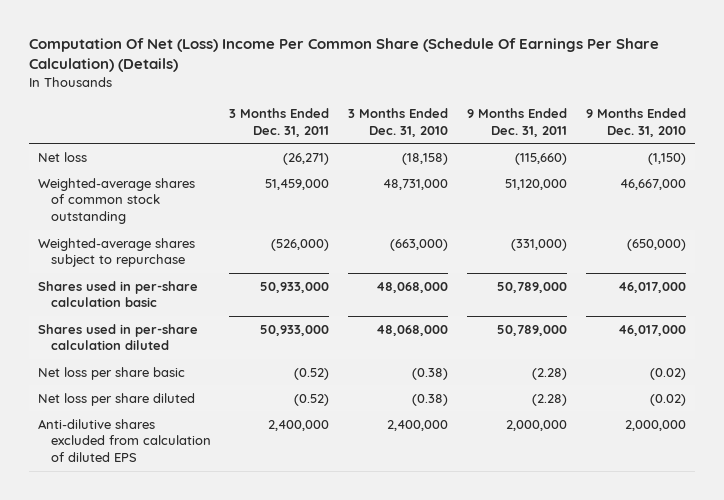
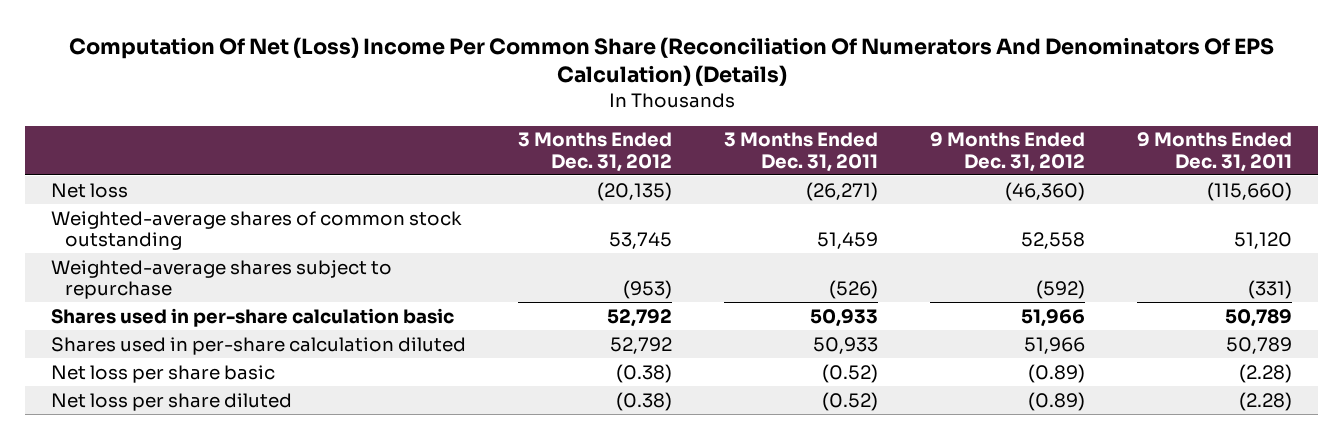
[28,38,659,73] Computation Of Net (Loss) Income Per Common Share (Schedule Of Earnings Per Share Calculation) (Details) -> [68,36,1274,87] Computation Of Net (Loss) Income Per Common Share (Reconciliation Of Numerators And Denominators Of EPS Calculation) (Details)
[348,107,449,137] 3 Months Ended Dec. 31, 2010 -> none
[585,107,686,137] 9 Months Ended Dec. 31, 2010 -> none
none -> [518,132,673,172] 3 Months Ended Dec. 31, 2012
none -> [930,132,1086,172] 9 Months Ended Dec. 31, 2012
[265,178,330,190] 51,459,000 -> [817,232,879,250] 51,459
[504,178,567,190] 51,120,000 -> [1234,232,1293,250] 51,120
[271,238,330,251] (526,000) -> [829,280,879,300] (526)
[510,238,567,251] (331,000) -> [1248,280,1293,300] (331)
[260,281,330,293] 50,933,000 -> [810,308,879,327] 50,933
[496,281,567,293] 50,789,000 -> [1225,308,1293,327] 50,789
[260,324,330,336] 50,933,000 -> [813,336,879,354] 50,933
[496,324,567,336] 50,789,000 -> [1226,336,1293,354] 50,789
[38,418,211,463] Anti-dilutive shares excluded from calculation of diluted EPS -> none

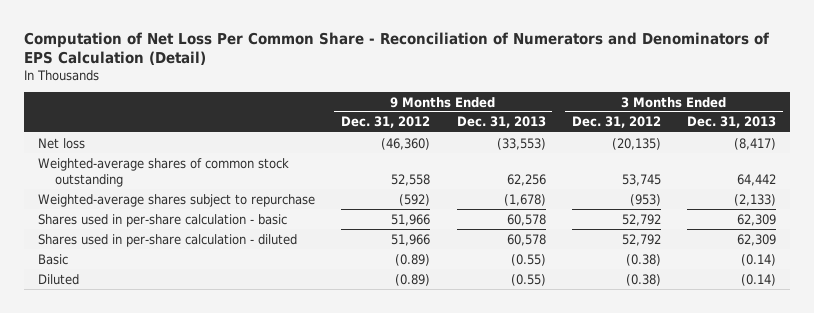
[68,36,1274,87] Computation Of Net (Loss) Income Per Common Share (Reconciliation Of Numerators And Denominators Of EPS Calculation) (Details) -> [24,31,770,65] Computation of Net Loss Per Common Share - Reconciliation of Numerators and Denominators of EPS Calculation (Detail)
[724,132,879,172] 3 Months Ended Dec. 31, 2011 -> none
[1137,132,1293,172] 9 Months Ended Dec. 31, 2011 -> none
none -> [456,116,546,129] Dec. 31, 2013
none -> [687,116,777,129] Dec. 31, 2013
[51,307,455,327] Shares used in per-share calculation basic -> [37,213,287,227] Shares used in per-share calculation - basic
[51,336,467,355] Shares used in per-share calculation diluted -> [37,233,297,247] Shares used in per-share calculation - diluted
[51,364,276,383] Net loss per share basic -> [37,253,68,265] Basic
[51,392,293,411] Net loss per share diluted -> [37,273,79,285] Diluted

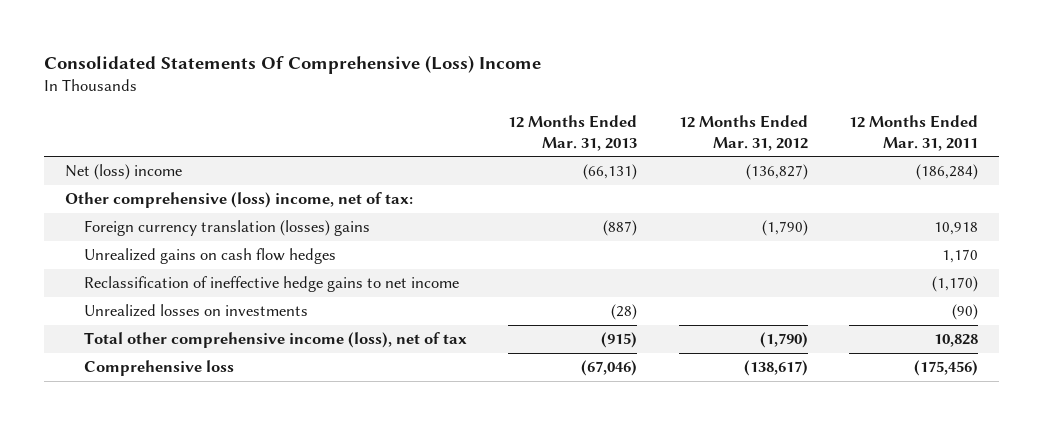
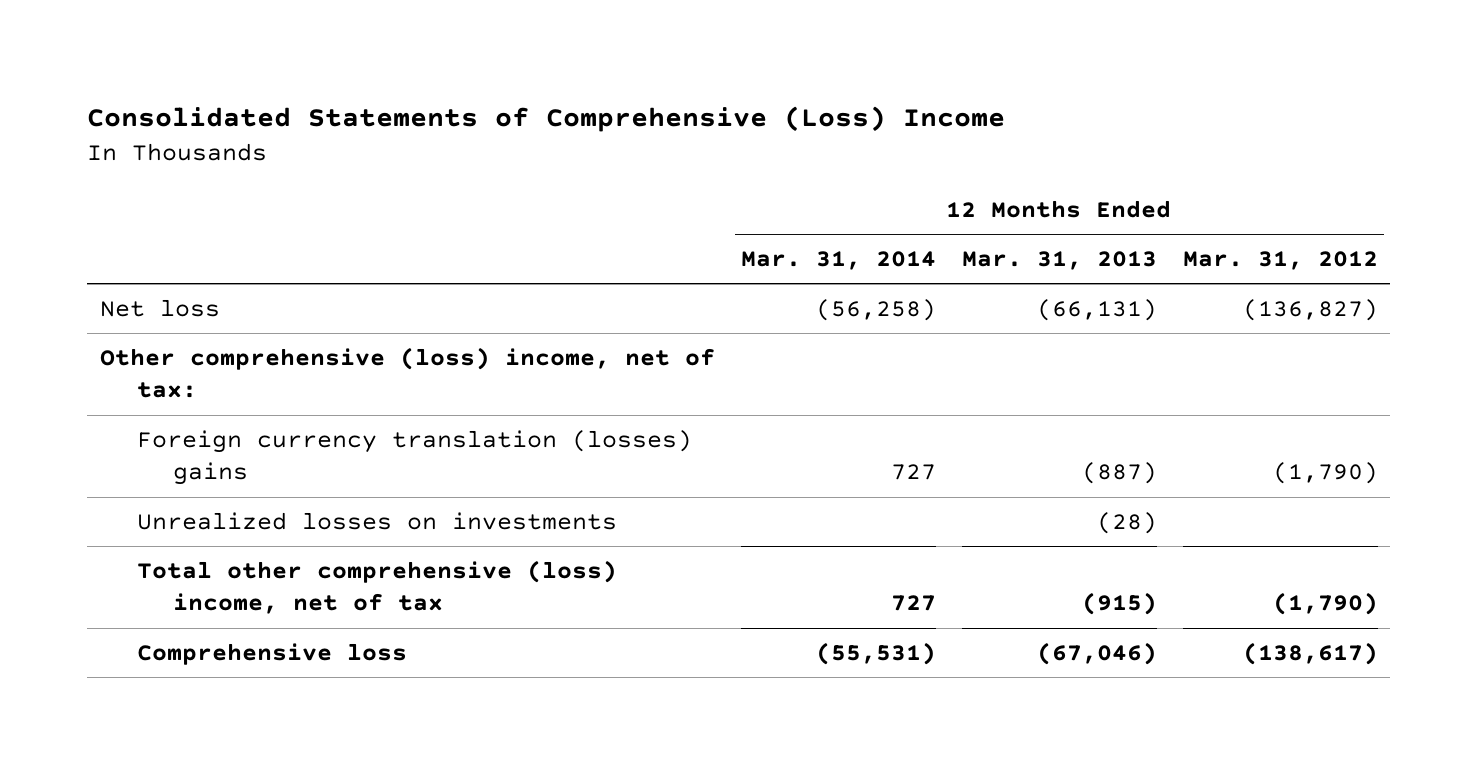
[44,55,542,75] Consolidated Statements Of Comprehensive (Loss) Income -> [87,106,1006,133] Consolidated Statements of Comprehensive (Loss) Income
[849,114,979,151] 12 Months Ended Mar. 31, 2011 -> none
none -> [741,251,937,271] Mar. 31, 2014
[64,164,182,181] Net (loss) income -> [100,299,221,318] Net loss
[83,248,336,265] Unrealized gains on cash flow hedges -> none
[83,276,459,293] Reclassification of ineffective hedge gains to net income -> none
[83,332,467,349] Total other comprehensive income (loss), net of tax -> [136,560,617,615] Total other comprehensive (loss) income, net of tax

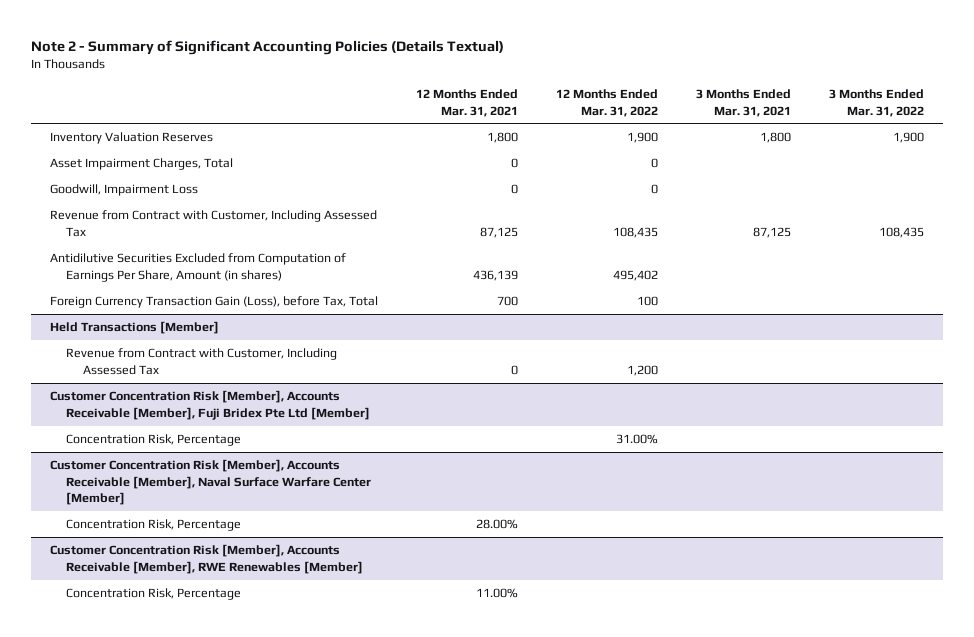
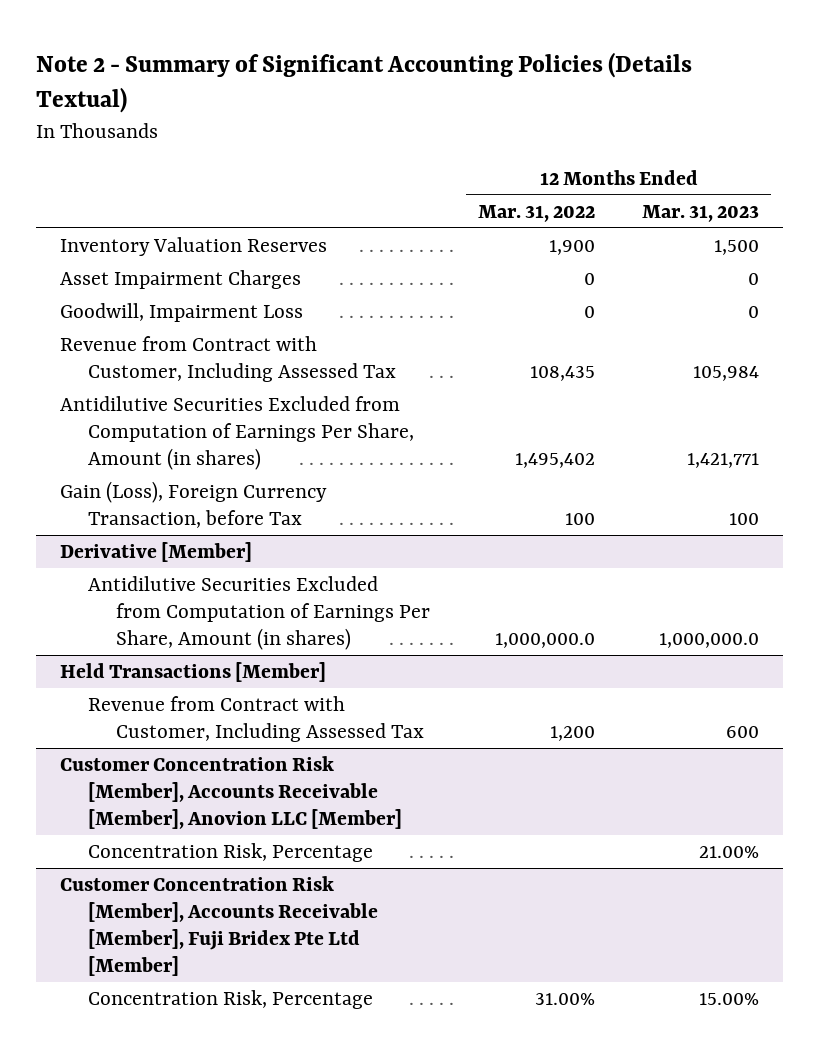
[416,89,519,117] 12 Months Ended Mar. 31, 2021 -> none
[696,89,792,117] 3 Months Ended Mar. 31, 2021 -> none
[828,89,924,117] 3 Months Ended Mar. 31, 2022 -> none
none -> [642,204,760,222] Mar. 31, 2023
[50,158,234,171] Asset Impairment Charges, Total -> [59,270,301,290] Asset Impairment Charges
[613,269,659,281] 495,402 -> [514,453,595,469] 1,495,402
[50,296,379,309] Foreign Currency Transaction Gain (Loss), before Tax, Total -> [59,481,327,529] Gain (Loss), Foreign Currency Transaction, before Tax
none -> [59,542,252,563] Derivative [Member]
none -> [88,576,431,651] Antidilutive Securities Excluded from Computation of Earnings Per Share, Amount (in shares)
none -> [59,756,403,830] Customer Concentration Risk [Member], Accounts Receivable [Member], Anovion LLC [Member]
none -> [88,843,374,863] Concentration Risk, Percentage
[50,459,372,506] Customer Concentration Risk [Member], Accounts Receivable [Member], Naval Surface Warfare Center [Member] -> none
[66,519,242,532] Concentration Risk, Percentage -> none
[50,544,364,574] Customer Concentration Risk [Member], Accounts Receivable [Member], RWE Renewables [Member] -> none
[66,588,242,601] Concentration Risk, Percentage -> none

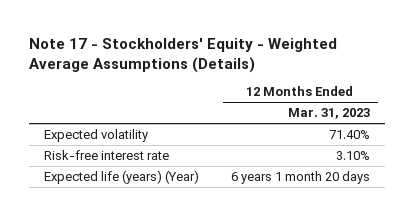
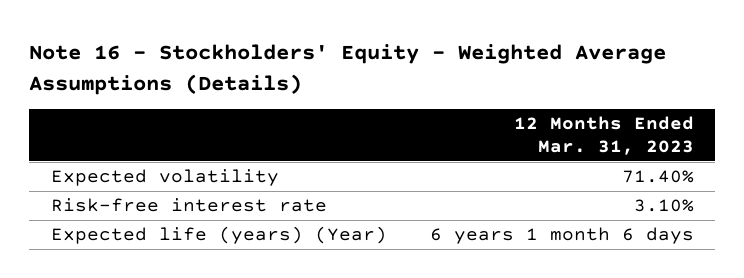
[28,37,337,73] Note 17 - Stockholders' Equity - Weighted Average Assumptions (Details) -> [29,44,667,95] Note 16 - Stockholders' Equity - Weighted Average Assumptions (Details)
[230,171,370,185] 6 years 1 month 20 days -> [429,227,694,245] 6 years 1 month 6 days

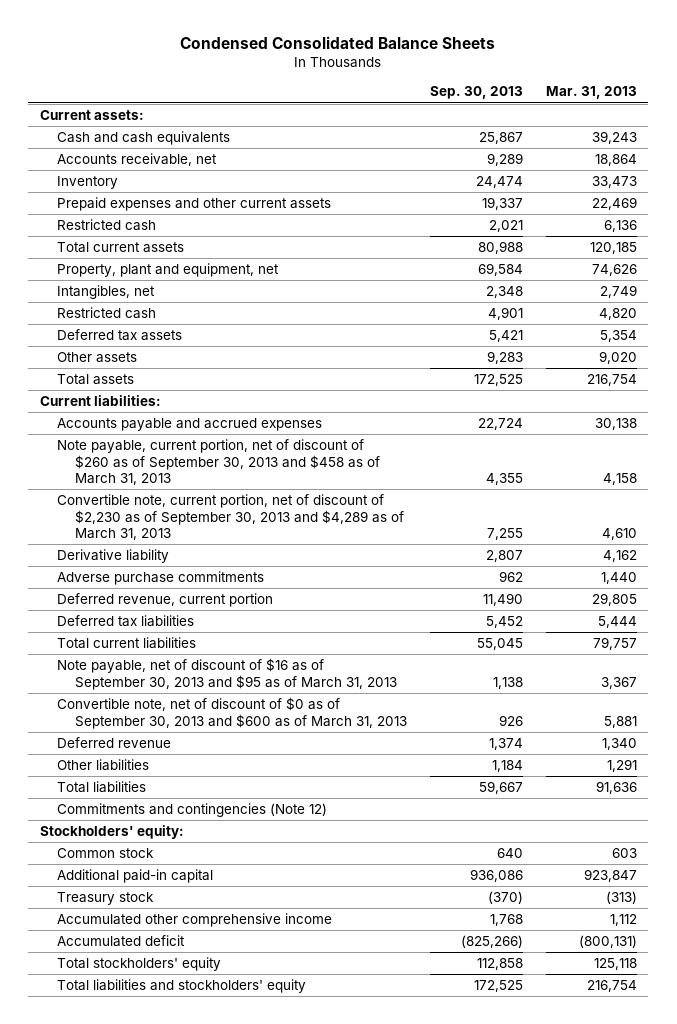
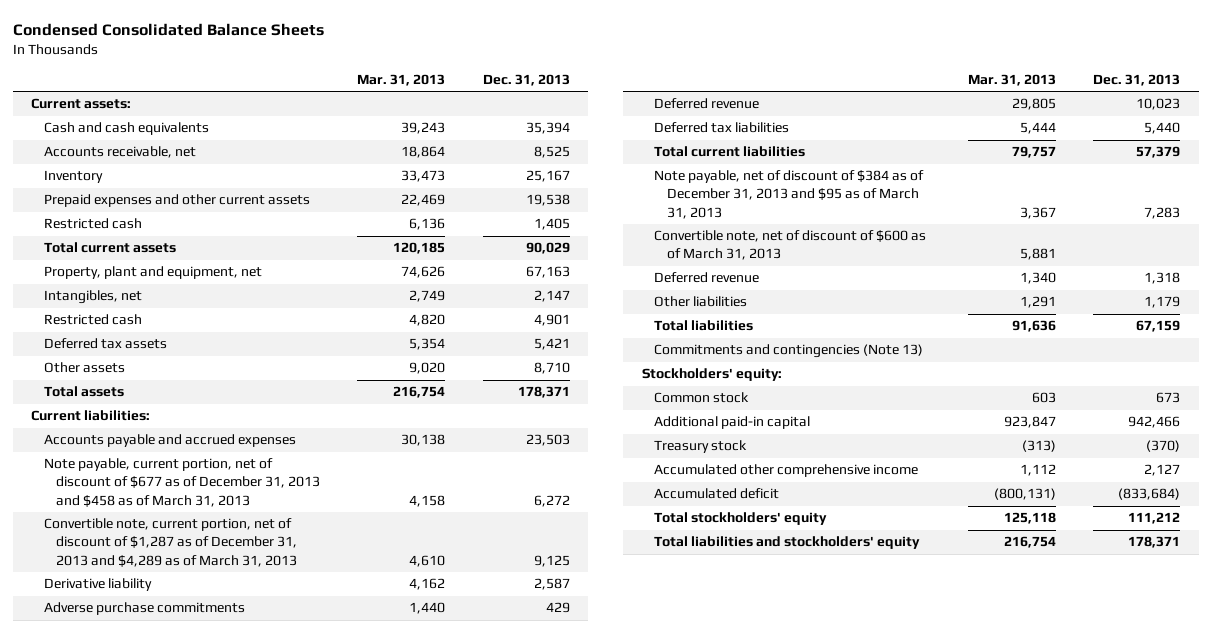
[429,86,523,100] Sep. 30, 2013 -> none
none -> [482,74,570,87] Dec. 31, 2013
[57,438,380,486] Note payable, current portion, net of discount of $260 as of September 30, 2013 and $458 as of March 31, 2013 -> [43,458,321,507] Note payable, current portion, net of discount of $677 as of December 31, 2013 and $458 as of March 31, 2013
[57,493,404,541] Convertible note, current portion, net of discount of $2,230 as of September 30, 2013 and $4,289 as of March 31, 2013 -> [43,518,298,567] Convertible note, current portion, net of discount of $1,287 as of December 31, 2013 and $4,289 as of March 31, 2013
[57,592,274,607] Deferred revenue, current portion -> [654,98,760,110] Deferred revenue
[57,657,397,690] Note payable, net of discount of $16 as of September 30, 2013 and $95 as of March 31, 2013 -> [654,170,925,219] Note payable, net of discount of $384 as of December 31, 2013 and $95 as of March 31, 2013
[57,696,407,729] Convertible note, net of discount of $0 as of September 30, 2013 and $600 as of March 31, 2013 -> [654,230,927,261] Convertible note, net of discount of $600 as of March 31, 2013
[57,802,328,817] Commitments and contingencies (Note 12) -> [654,344,924,359] Commitments and contingencies (Note 13)

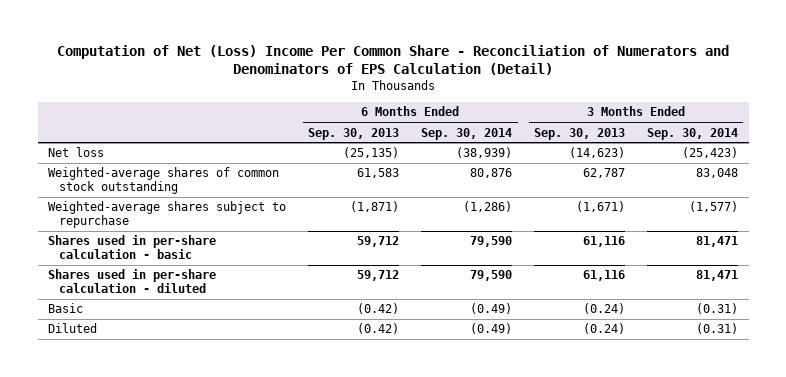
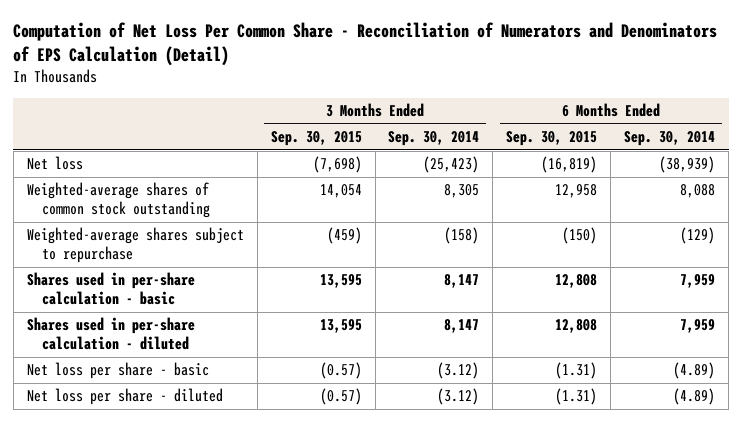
[57,44,730,76] Computation of Net (Loss) Income Per Common Share - Reconciliation of Numerators and Denominators of EPS Calculation (Detail) -> [13,22,718,67] Computation of Net Loss Per Common Share - Reconciliation of Numerators and Denominators of EPS Calculation (Detail)
[308,127,400,140] Sep. 30, 2013 -> none
[534,127,626,140] Sep. 30, 2013 -> none
none -> [270,131,362,147] Sep. 30, 2015
none -> [506,131,598,147] Sep. 30, 2015
[470,168,513,179] 80,876 -> [680,184,716,199] 8,088
[695,168,738,179] 83,048 -> [444,184,480,199] 8,305
[463,201,513,213] (1,286) -> [680,227,716,245] (129)
[688,201,738,213] (1,577) -> [444,227,480,245] (158)
[470,236,513,248] 79,590 -> [680,274,716,289] 7,959
[695,236,738,248] 81,471 -> [444,274,480,289] 8,147
[470,270,513,282] 79,590 -> [680,319,716,334] 7,959
[695,270,738,282] 81,471 -> [444,319,480,334] 8,147
[48,303,84,314] Basic -> [26,362,209,380] Net loss per share - basic
[470,303,513,315] (0.49) -> [673,362,716,380] (4.89)
[695,303,738,315] (0.31) -> [437,362,480,380] (3.12)
[48,323,98,334] Diluted -> [26,388,223,406] Net loss per share - diluted
[470,323,513,335] (0.49) -> [673,388,716,406] (4.89)
[695,323,738,335] (0.31) -> [437,388,480,406] (3.12)

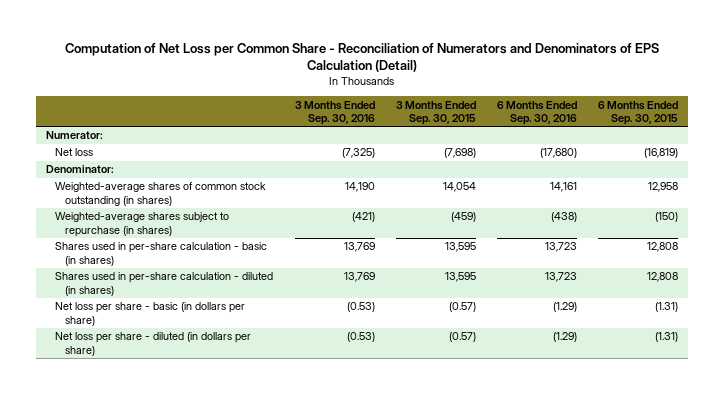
[13,22,718,67] Computation of Net Loss Per Common Share - Reconciliation of Numerators and Denominators of EPS Calculation (Detail) -> [65,43,660,73] Computation of Net Loss per Common Share - Reconciliation of Numerators and Denominators of EPS Calculation (Detail)
[388,131,480,147] Sep. 30, 2014 -> none
[624,131,716,147] Sep. 30, 2014 -> none
none -> [294,100,375,126] 3 Months Ended Sep. 30, 2016
none -> [496,100,577,126] 6 Months Ended Sep. 30, 2016
none -> [46,131,104,140] Numerator:
none -> [46,165,115,174] Denominator:
[26,182,210,219] Weighted-average shares of common stock outstanding -> [55,182,267,206] Weighted-average shares of common stock outstanding (in shares)
[26,227,244,264] Weighted-average shares subject to repurchase -> [55,212,230,237] Weighted-average shares subject to repurchase (in shares)
[26,272,195,306] Shares used in per-share calculation - basic -> [55,242,268,266] Shares used in per-share calculation - basic (in shares)
[26,317,195,351] Shares used in per-share calculation - diluted -> [55,272,274,296] Shares used in per-share calculation - diluted (in shares)
[26,362,209,380] Net loss per share - basic -> [55,302,246,326] Net loss per share - basic (in dollars per share)
[26,388,223,406] Net loss per share - diluted -> [55,332,252,356] Net loss per share - diluted (in dollars per share)

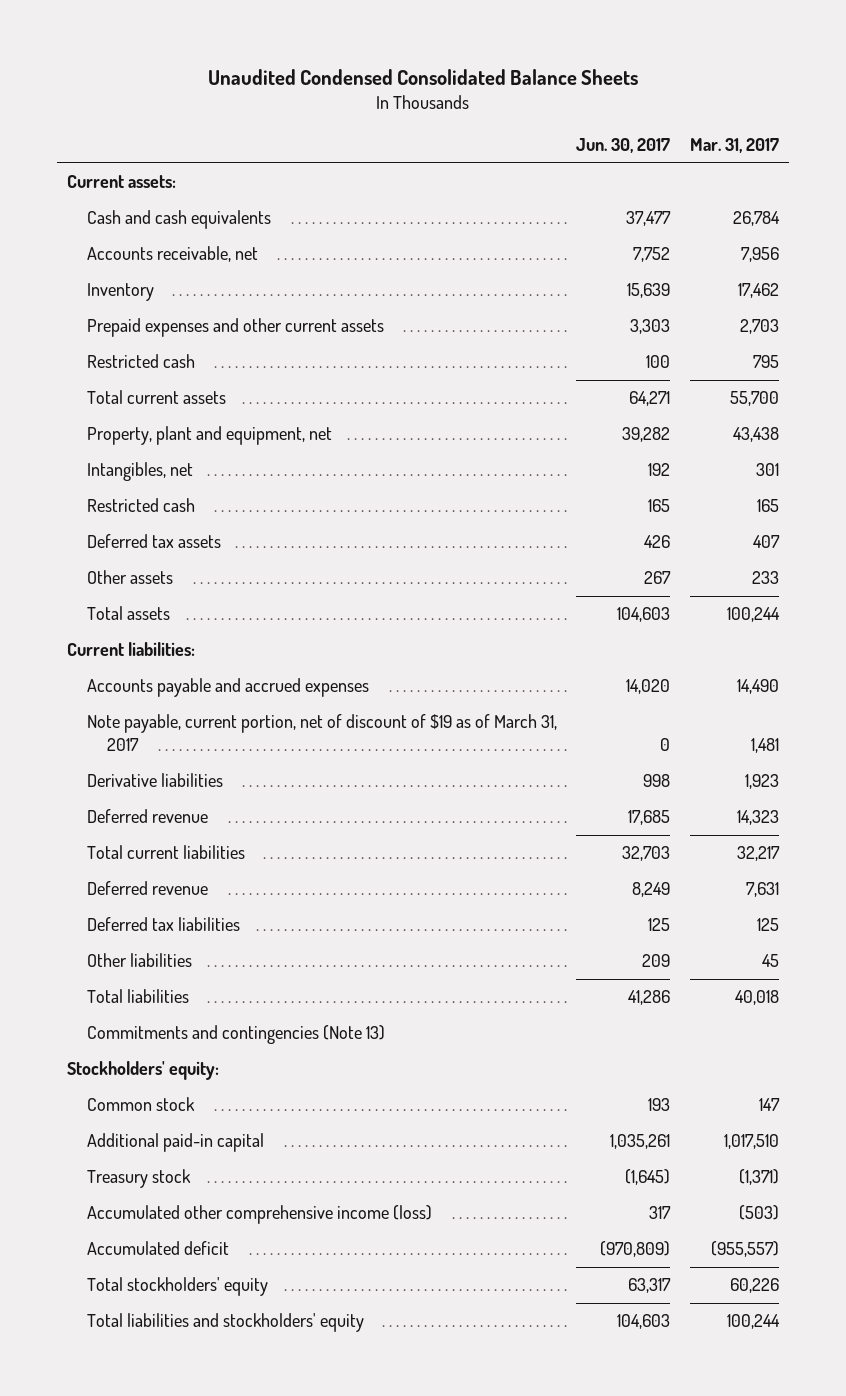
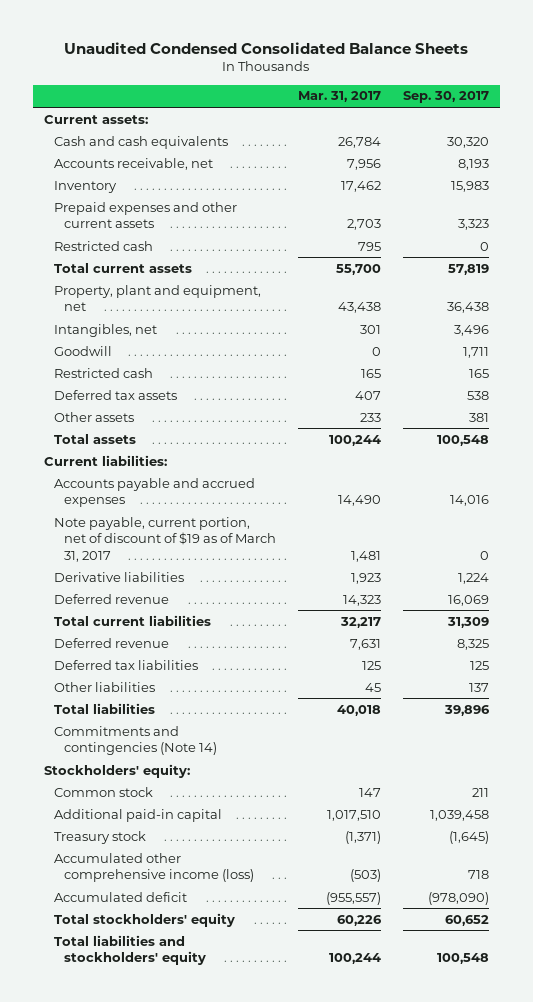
[576,138,671,154] Jun. 30, 2017 -> none
none -> [402,91,489,104] Sep. 30, 2017
none -> [54,345,113,356] Goodwill
[86,1025,385,1045] Commitments and contingencies (Note 13) -> [54,725,218,756] Commitments and contingencies (Note 14)

